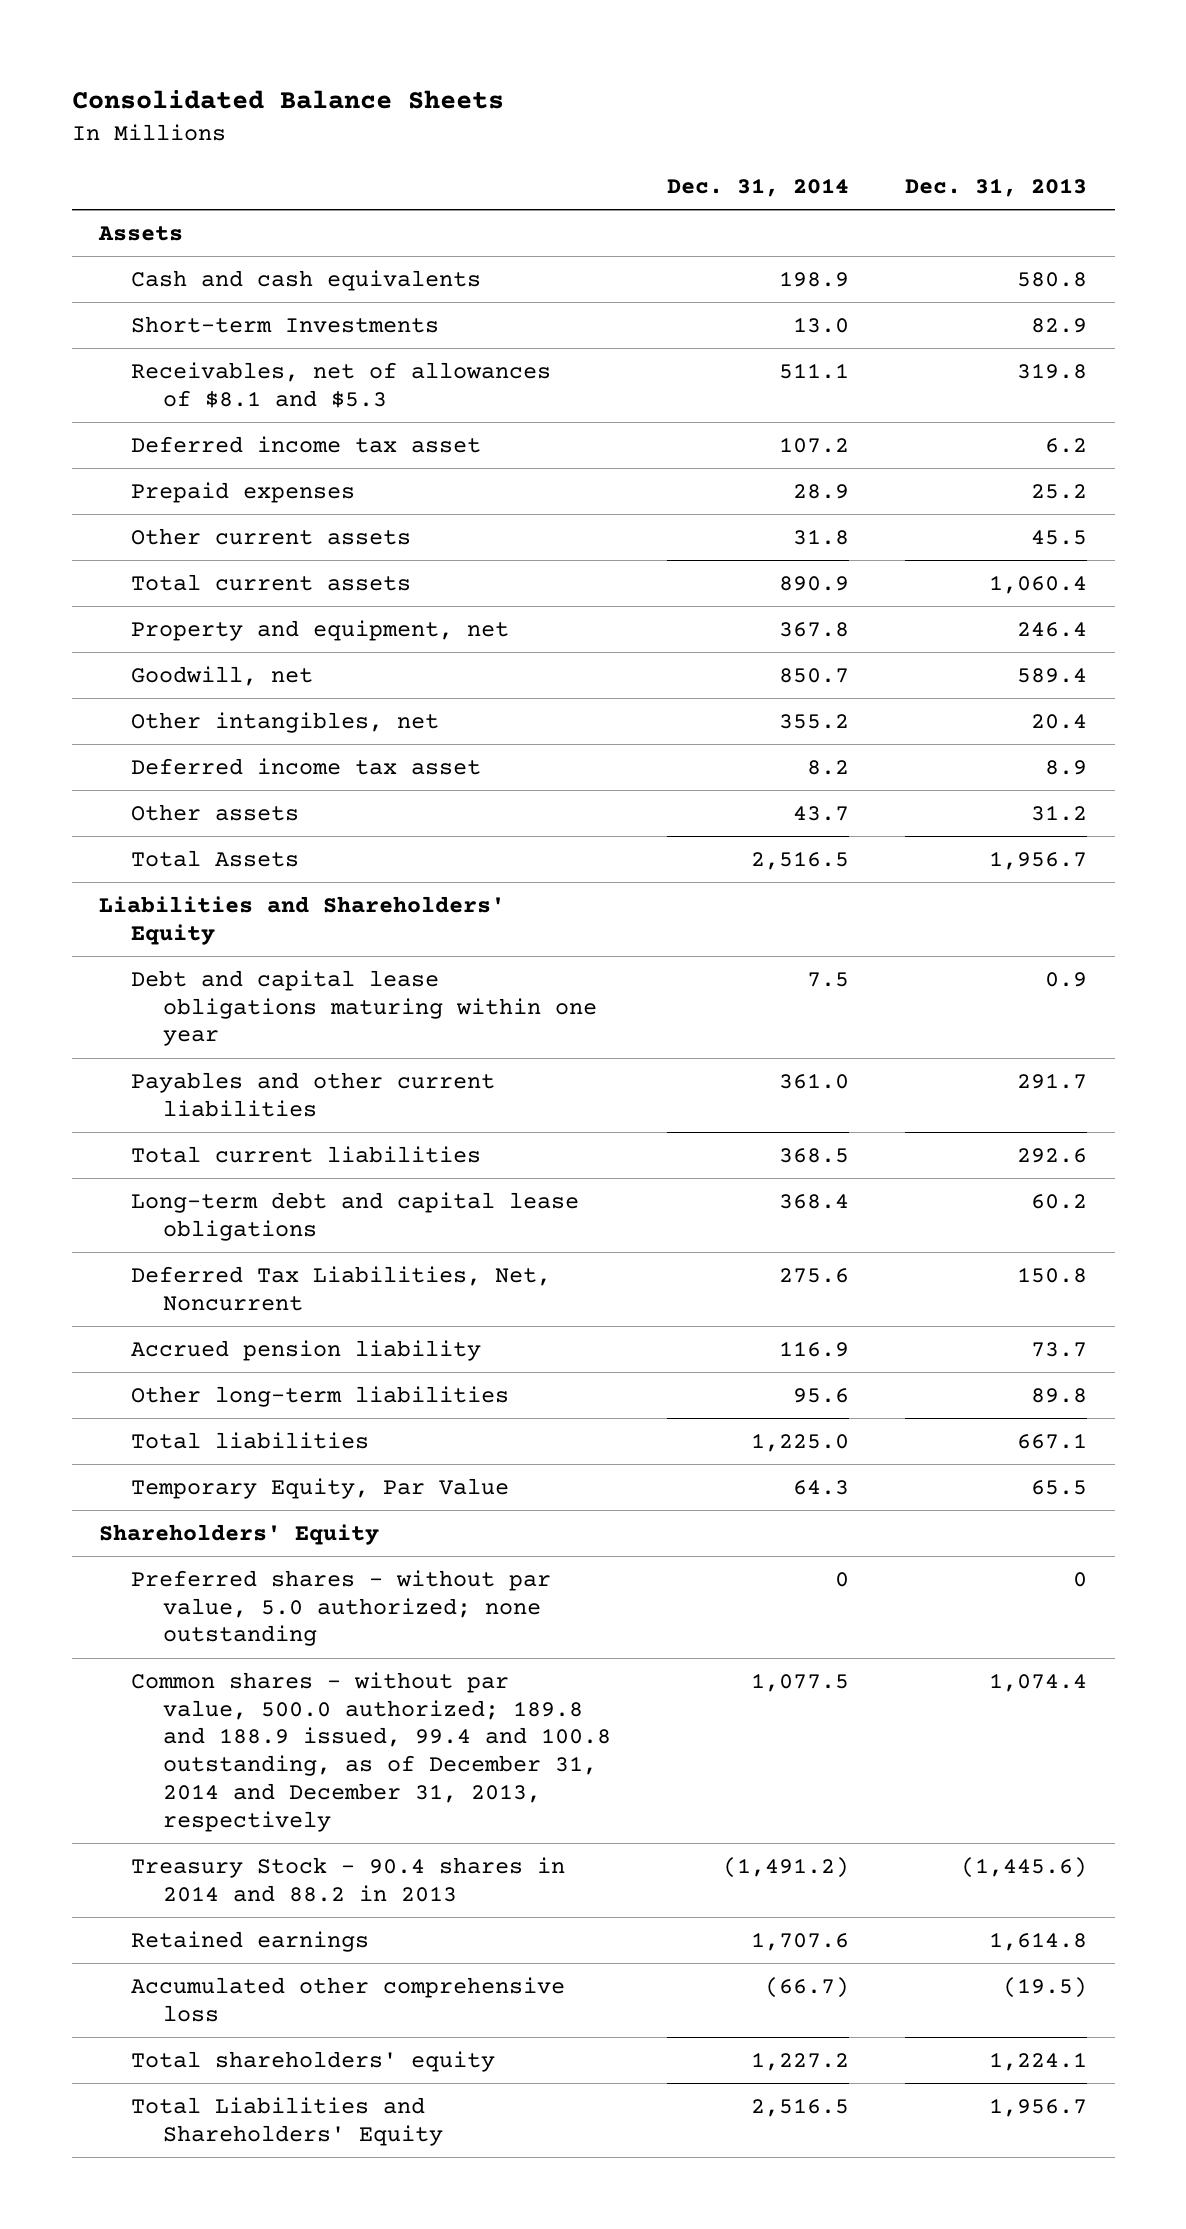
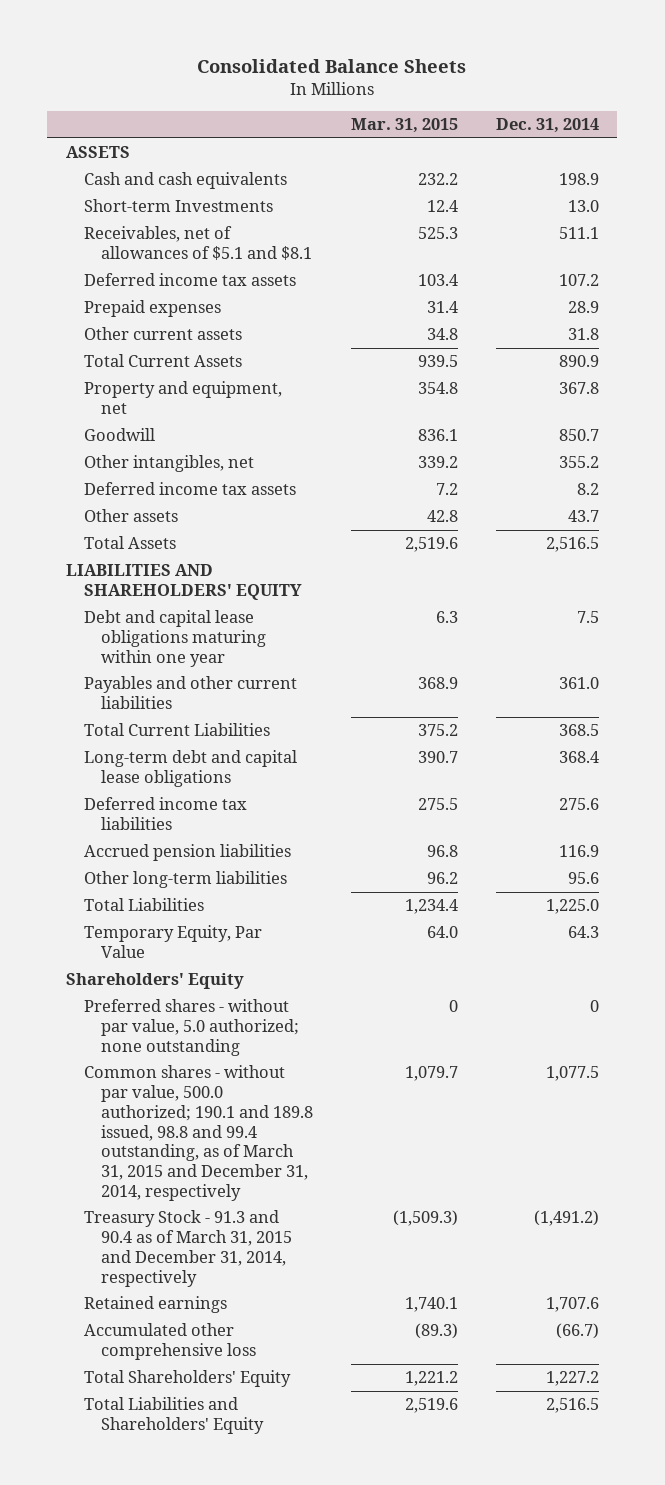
[904,178,1087,198] Dec. 31, 2013 -> none
none -> [350,118,458,134] Mar. 31, 2015
[98,225,184,241] Assets -> [66,146,131,159] ASSETS
[131,361,552,408] Receivables, net of allowances of $8.1 and $5.3 -> [83,226,313,261] Receivables, net of allowances of $5.1 and $8.1
[131,435,482,453] Deferred income tax asset -> [83,273,296,287] Deferred income tax assets
[131,573,412,591] Total current assets -> [83,354,242,368] Total Current Assets
[131,665,314,686] Goodwill, net -> [83,428,155,442] Goodwill
[131,757,482,775] Deferred income tax asset -> [83,482,296,496] Deferred income tax assets
[99,895,506,945] Liabilities and Shareholders' Equity -> [66,564,302,601] LIABILITIES AND SHAREHOLDERS' EQUITY
[131,1145,482,1163] Total current liabilities -> [83,723,270,737] Total Current Liabilities
[131,1265,552,1311] Deferred Tax Liabilities, Net, Noncurrent -> [83,797,247,831] Deferred income tax liabilities
[131,1339,482,1361] Accrued pension liability -> [83,844,291,862] Accrued pension liabilities
[131,1431,370,1449] Total liabilities -> [83,898,204,912] Total Liabilities
[131,1671,611,1832] Common shares - without par value, 500.0 authorized; 189.8 and 188.9 issued, 99.4 and 100.8 outstanding, as of December 31, 2014 and December 31, 2013, respectively -> [83,1065,314,1201] Common shares - without par value, 500.0 authorized; 190.1 and 189.8 issued, 98.8 and 99.4 outstanding, as of March 31, 2015 and December 31, 2014, respectively
[131,1856,566,1902] Treasury Stock - 90.4 shares in 2014 and 88.2 in 2013 -> [83,1210,293,1287] Treasury Stock - 91.3 and 90.4 as of March 31, 2015 and December 31, 2014, respectively
[131,2050,496,2072] Total shareholders' equity -> [83,1370,291,1388] Total Shareholders' Equity

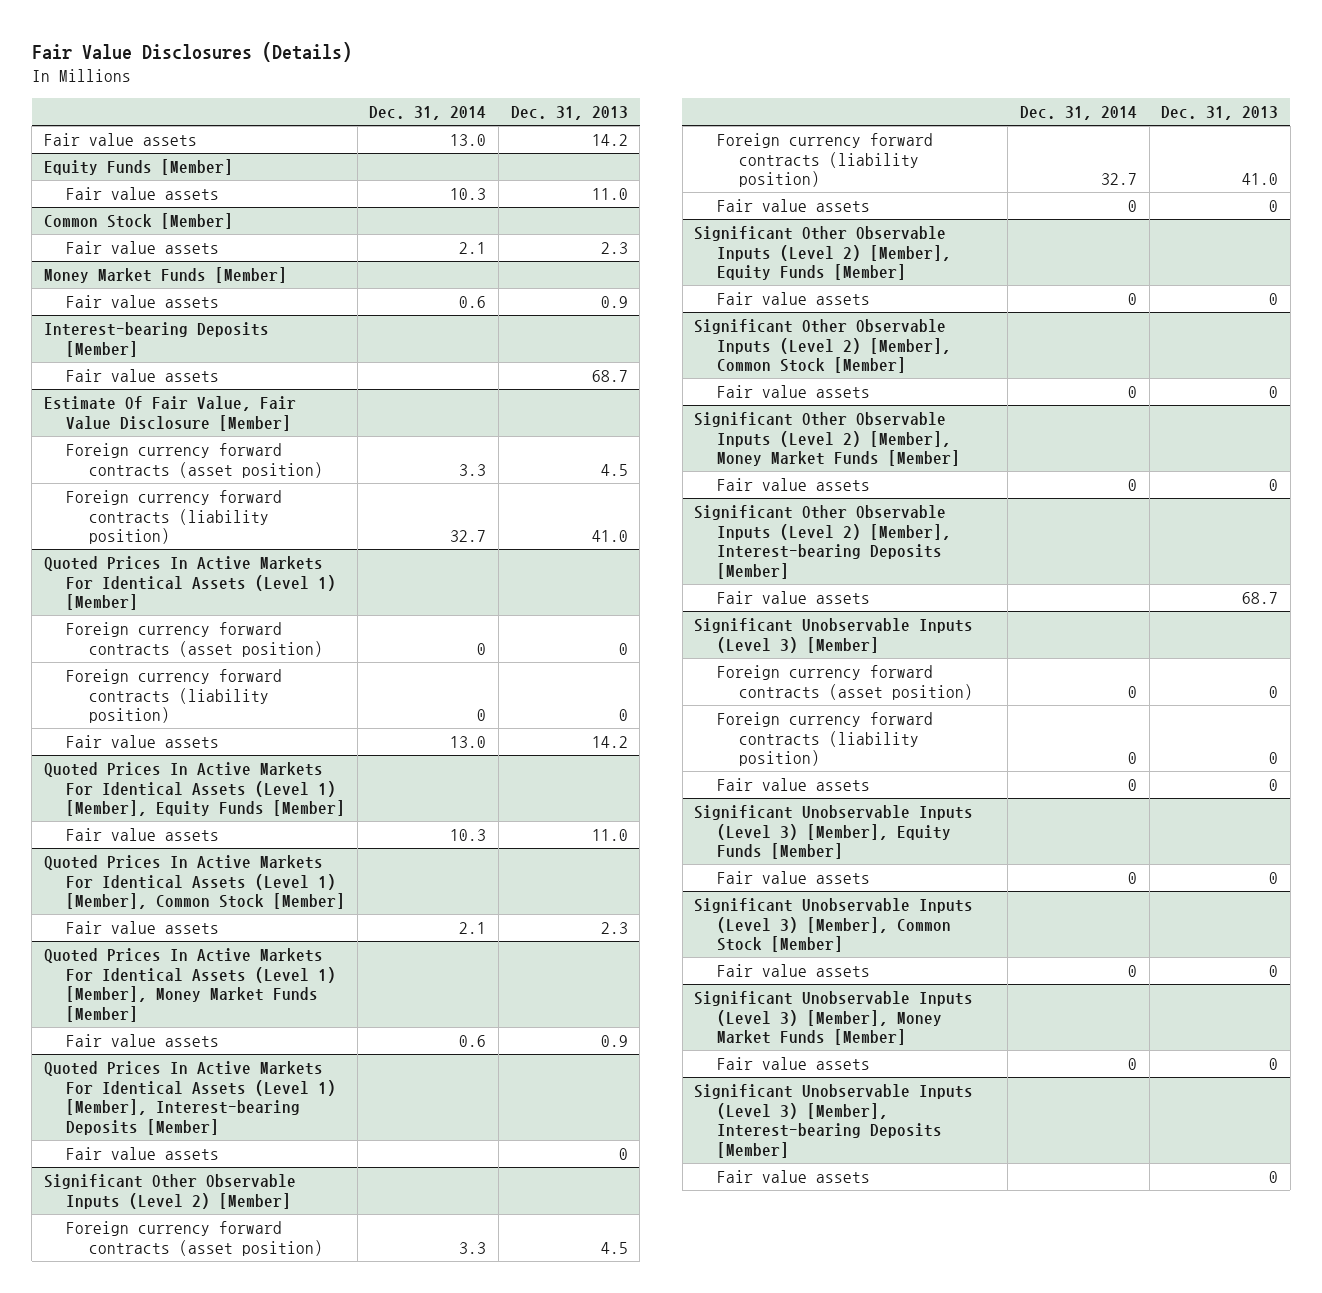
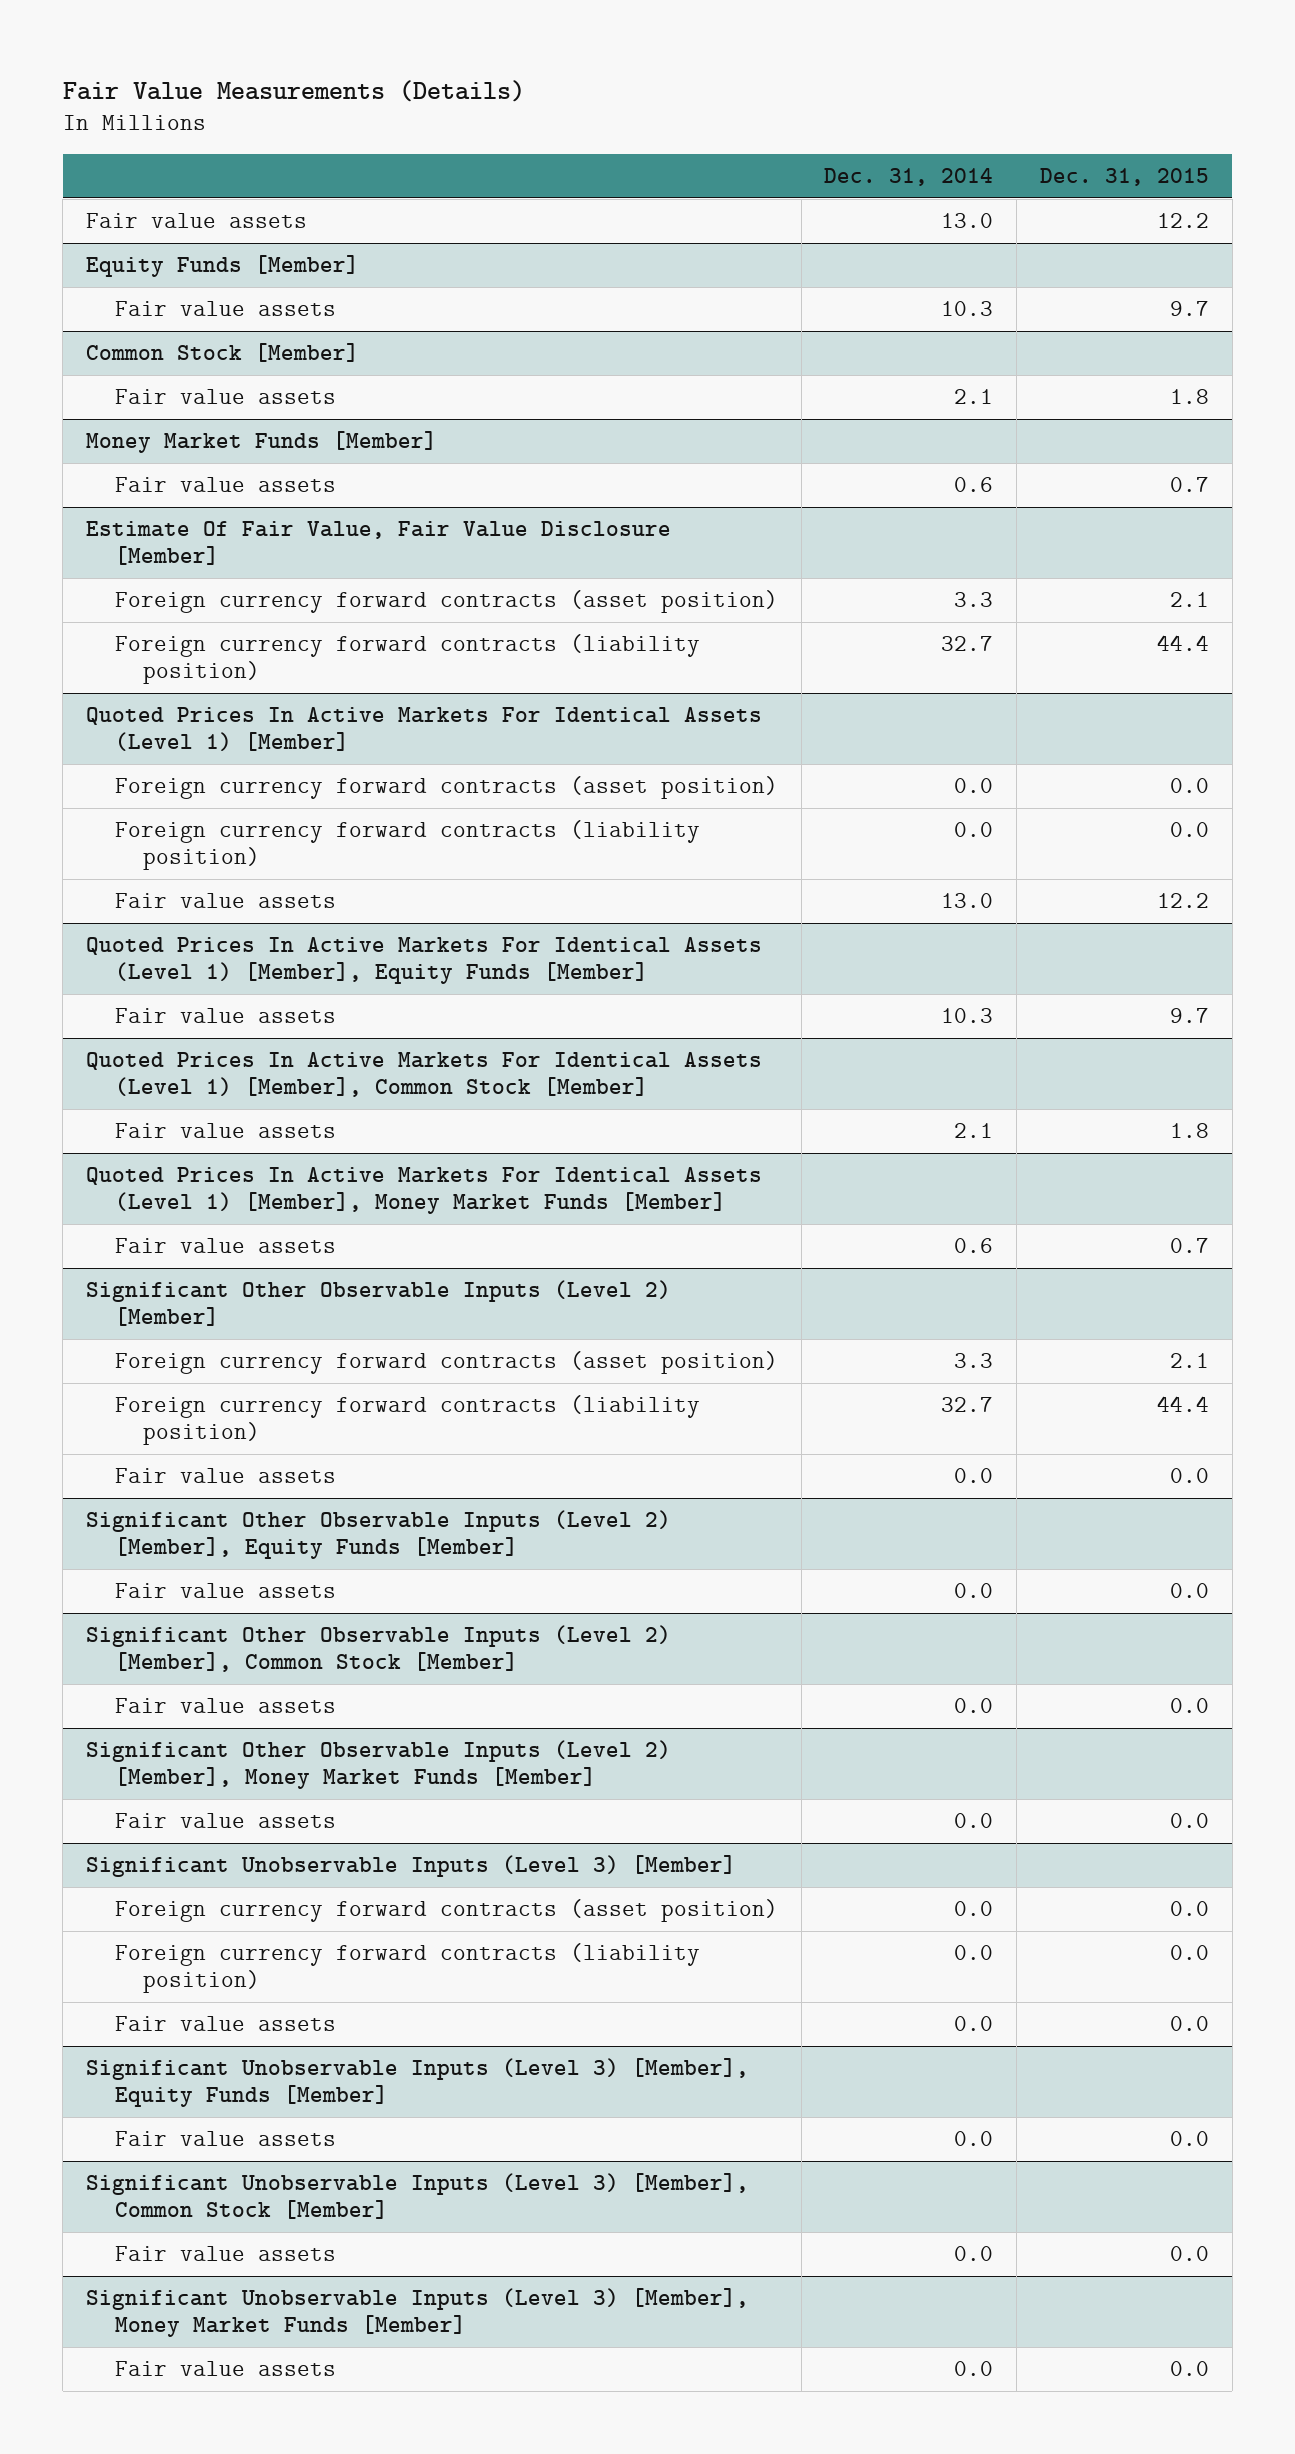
[31,42,352,63] Fair Value Disclosures (Details) -> [62,79,525,102] Fair Value Measurements (Details)
[510,106,628,121] Dec. 31, 2013 -> none
none -> [1039,167,1209,186] Dec. 31, 2015
[43,321,269,357] Interest-bearing Deposits [Member] -> none
[66,368,220,382] Fair value assets -> none
[477,642,487,655] 0 -> [954,778,994,794] 0.0
[477,709,487,722] 0 -> [954,822,994,838] 0.0
[43,1060,337,1136] Quoted Prices In Active Markets For Identical Assets (Level 1) [Member], Interest-bearing Deposits [Member] -> none
[66,1146,220,1160] Fair value assets -> none
[1128,199,1138,212] 0 -> [954,1468,994,1484] 0.0
[1128,292,1138,305] 0 -> [954,1583,994,1599] 0.0
[1128,385,1138,398] 0 -> [954,1698,994,1714] 0.0
[694,504,951,580] Significant Other Observable Inputs (Level 2) [Member], Interest-bearing Deposits [Member] -> none
[716,590,870,604] Fair value assets -> none
[1128,478,1138,491] 0 -> [954,1813,994,1829] 0.0
[1128,685,1138,698] 0 -> [954,1901,994,1917] 0.0
[1128,752,1138,765] 0 -> [954,1945,994,1961] 0.0
[1128,778,1138,791] 0 -> [954,2016,994,2032] 0.0
[1128,871,1138,884] 0 -> [954,2131,994,2147] 0.0
[1128,964,1138,977] 0 -> [954,2246,994,2262] 0.0
[694,1083,974,1159] Significant Unobservable Inputs (Level 3) [Member], Interest-bearing Deposits [Member] -> none
[716,1169,870,1183] Fair value assets -> none
[1128,1057,1138,1070] 0 -> [954,2361,994,2377] 0.0

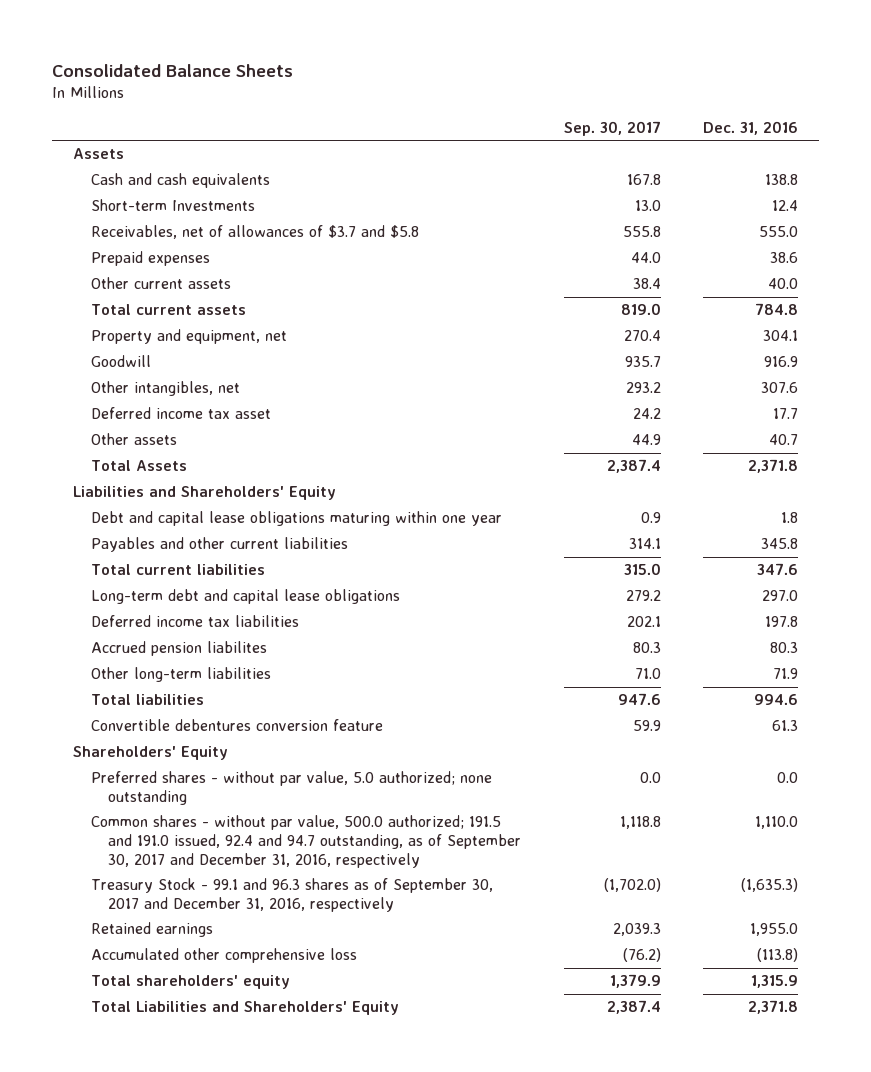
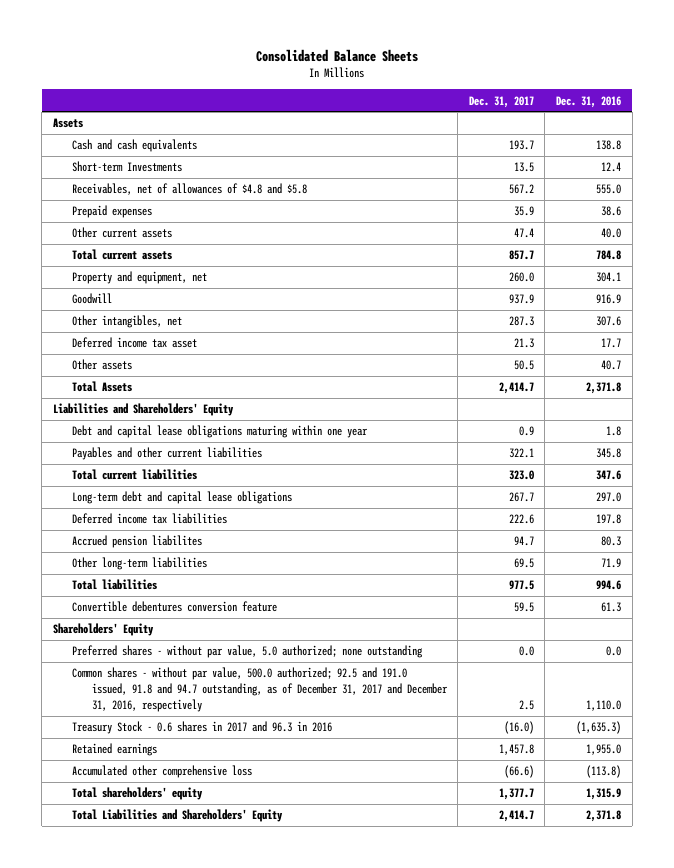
[563,120,661,136] Sep. 30, 2017 -> none
none -> [468,95,534,108] Dec. 31, 2017
[90,225,419,240] Receivables, net of allowances of $3.7 and $5.8 -> [72,183,308,196] Receivables, net of allowances of $4.8 and $5.8
[90,815,522,868] Common shares - without par value, 500.0 authorized; 191.5 and 191.0 issued, 92.4 and 94.7 outstanding, as of September 30, 2017 and December 31, 2016, respectively -> [72,667,448,712] Common shares - without par value, 500.0 authorized; 92.5 and 191.0 issued, 91.8 and 94.7 outstanding, as of December 31, 2017 and December 31, 2016, respectively
[90,878,493,912] Treasury Stock - 99.1 and 96.3 shares as of September 30, 2017 and December 31, 2016, respectively -> [72,721,333,735] Treasury Stock - 0.6 shares in 2017 and 96.3 in 2016

